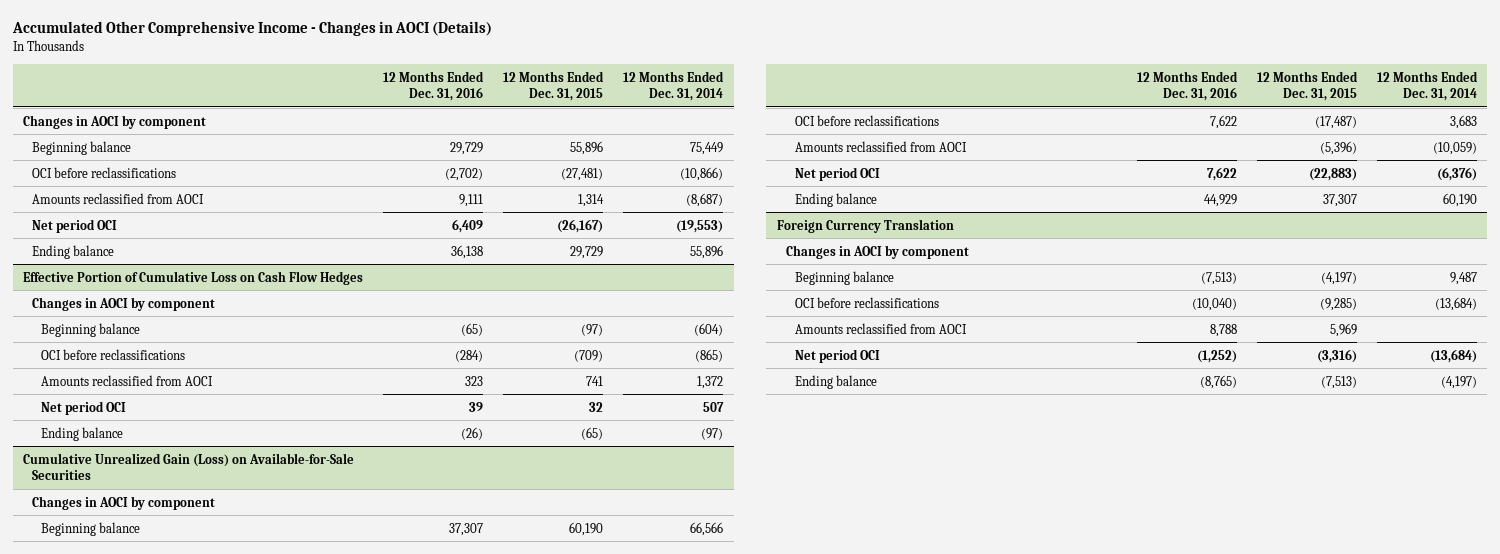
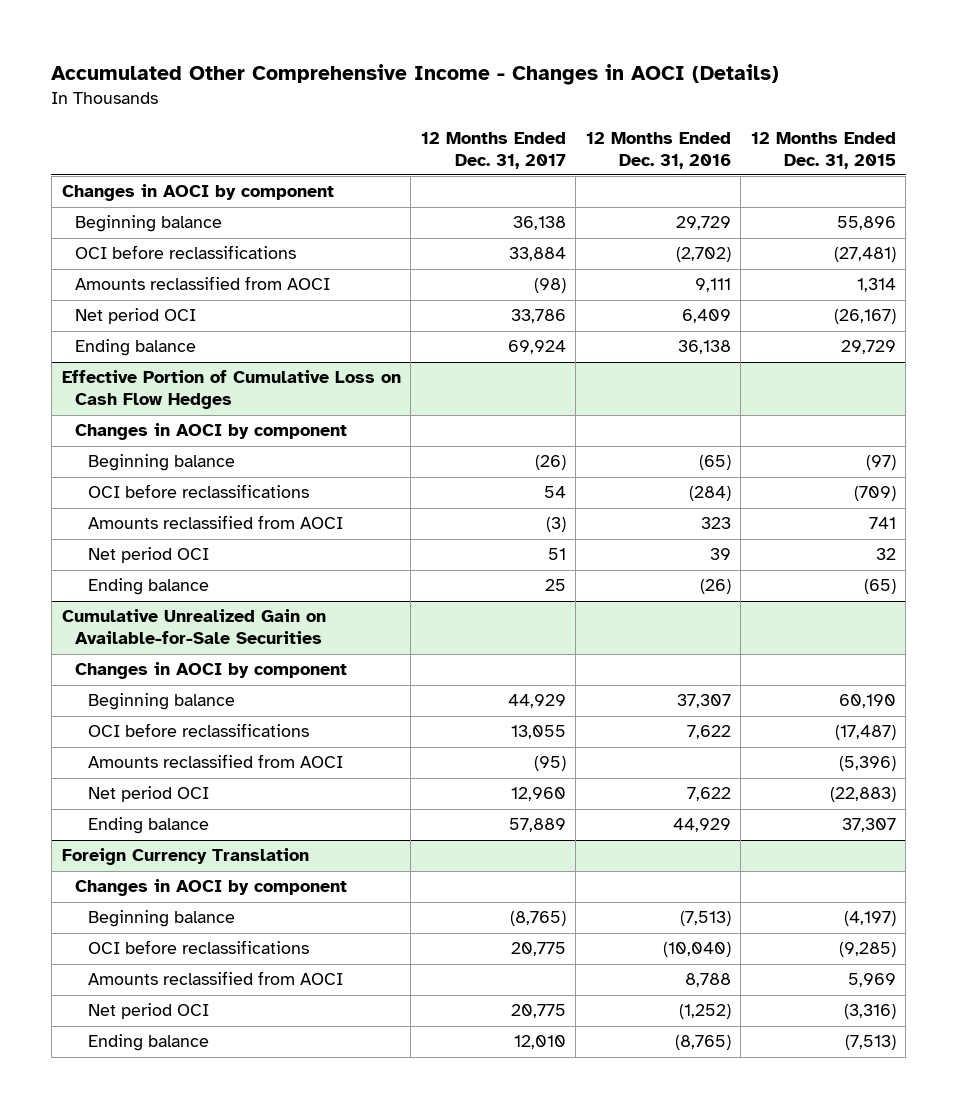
[623,70,725,101] 12 Months Ended Dec. 31, 2014 -> none
none -> [420,131,566,169] 12 Months Ended Dec. 31, 2017
[22,452,354,480] Cumulative Unrealized Gain (Loss) on Available-for-Sale Securities -> [61,609,326,645] Cumulative Unrealized Gain on Available-for-Sale Securities

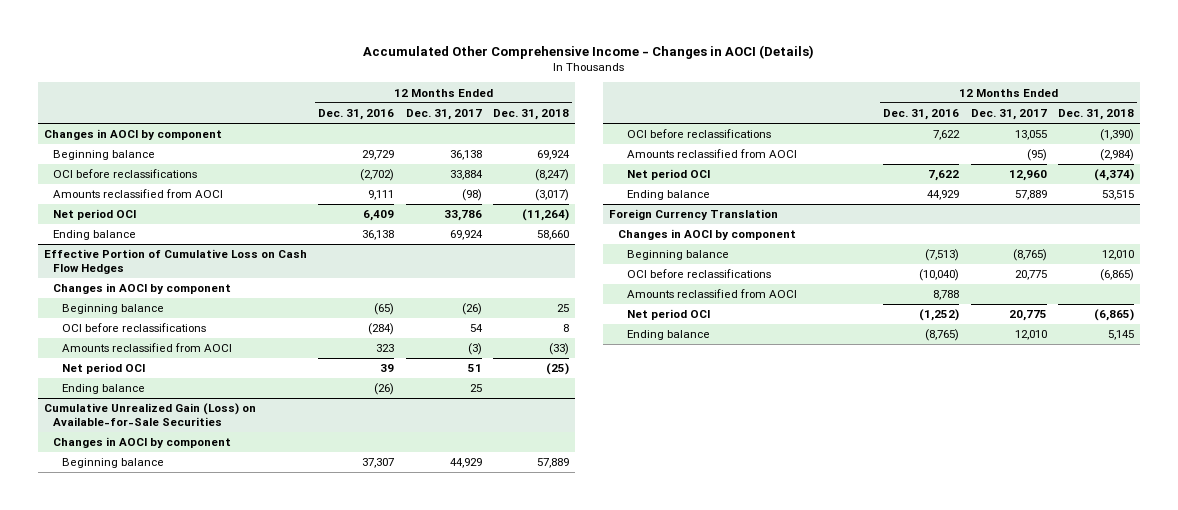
[750,131,896,169] 12 Months Ended Dec. 31, 2015 -> none
none -> [493,109,570,121] Dec. 31, 2018
[61,609,326,645] Cumulative Unrealized Gain on Available-for-Sale Securities -> [43,403,256,427] Cumulative Unrealized Gain (Loss) on Available-for-Sale Securities

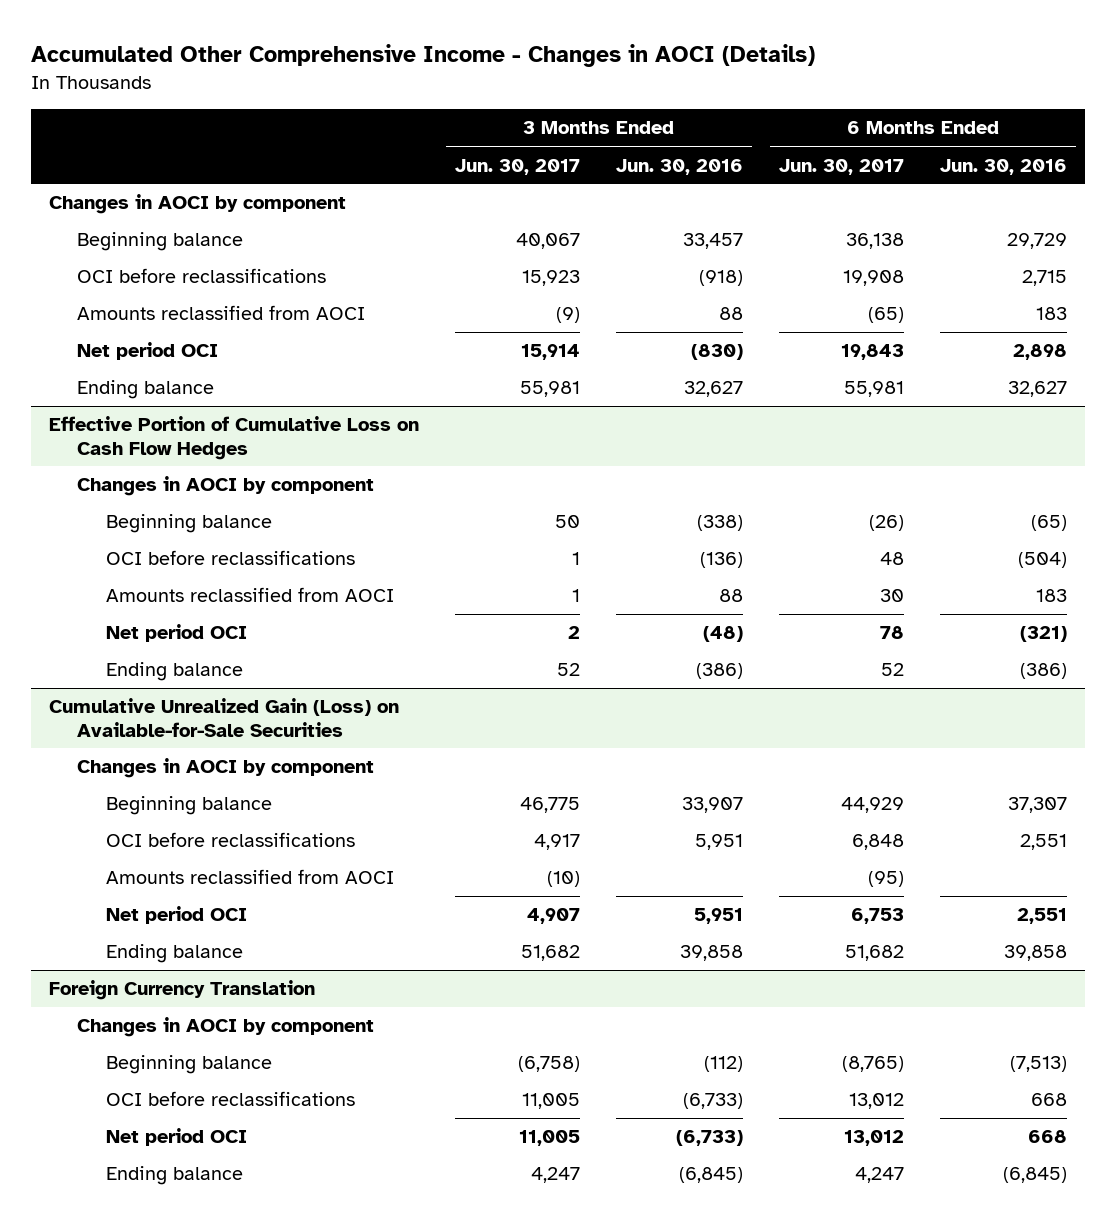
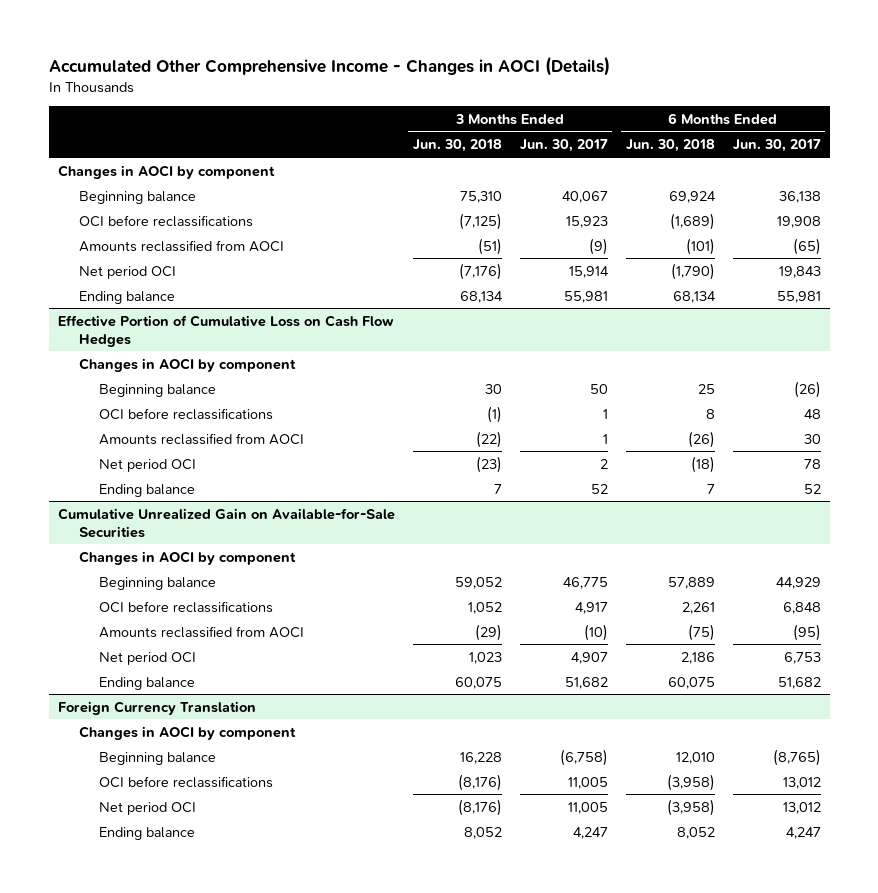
[615,158,743,175] Jun. 30, 2016 -> none
[940,158,1068,175] Jun. 30, 2016 -> none
none -> [412,139,502,153] Jun. 30, 2018
none -> [625,139,715,153] Jun. 30, 2018
[48,698,399,737] Cumulative Unrealized Gain (Loss) on Available-for-Sale Securities -> [57,507,395,538] Cumulative Unrealized Gain on Available-for-Sale Securities

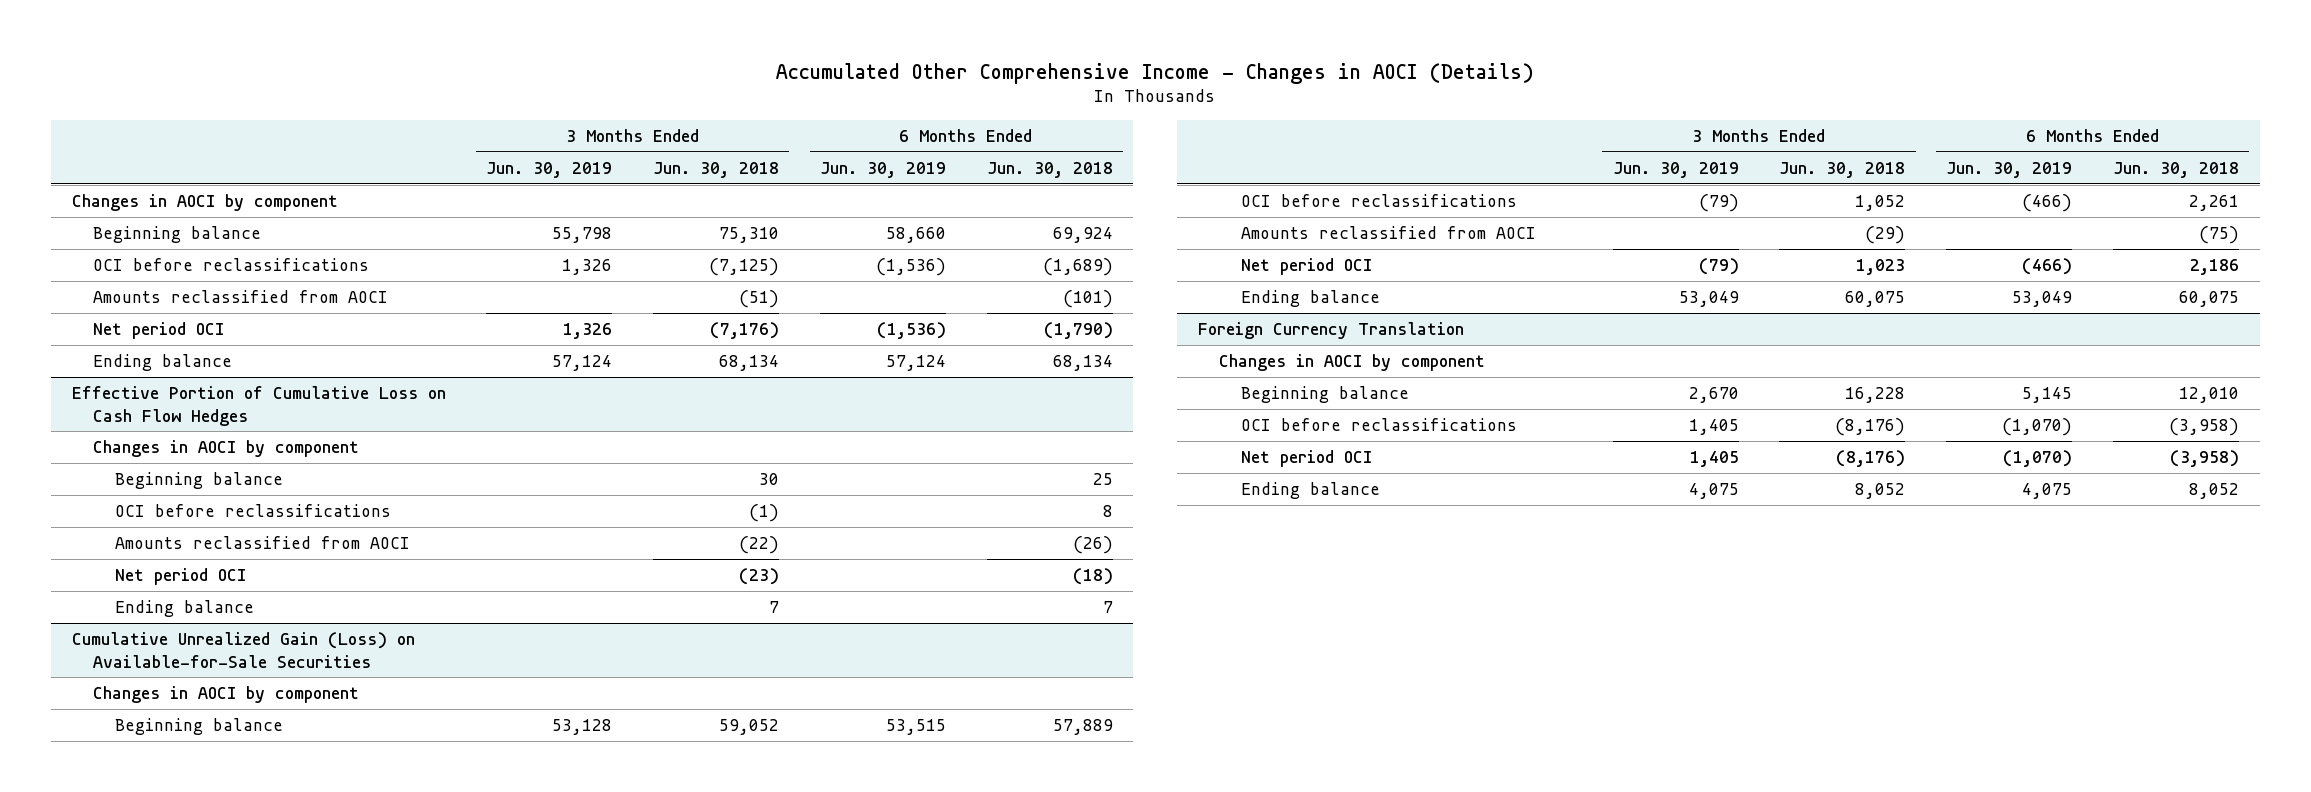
[519,139,608,153] Jun. 30, 2017 -> none
[732,139,821,153] Jun. 30, 2017 -> none
none -> [486,161,613,178] Jun. 30, 2019
none -> [820,161,947,178] Jun. 30, 2019
[57,507,395,538] Cumulative Unrealized Gain on Available-for-Sale Securities -> [71,632,415,668] Cumulative Unrealized Gain (Loss) on Available-for-Sale Securities

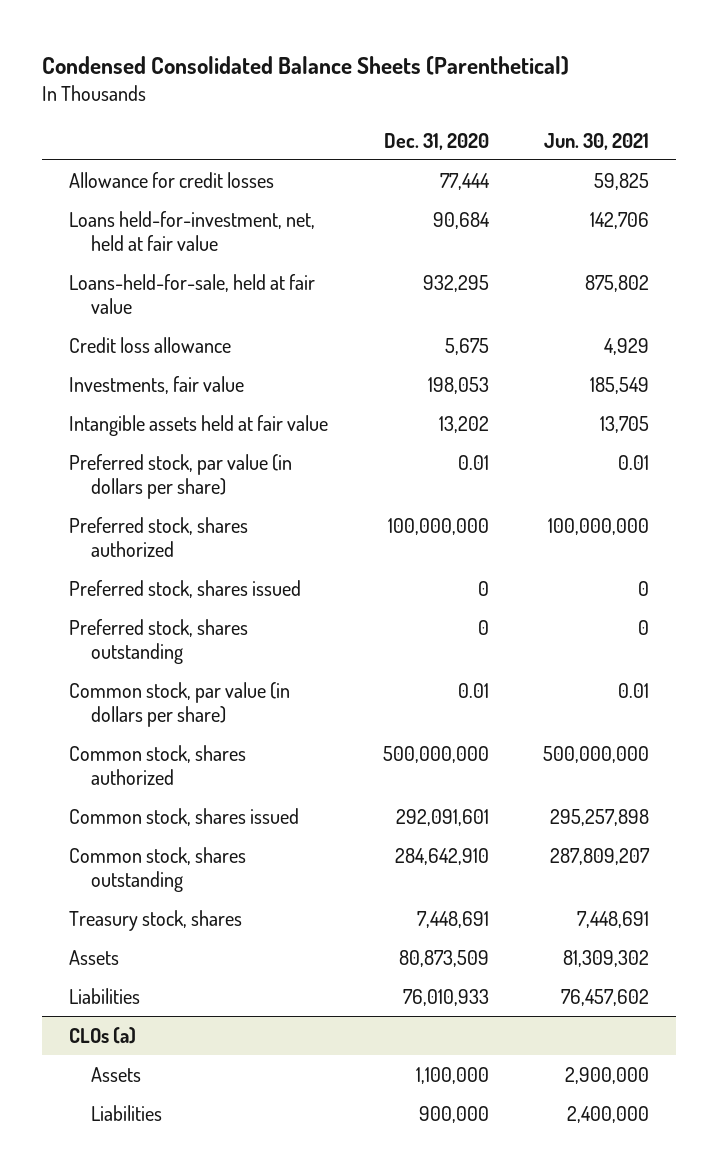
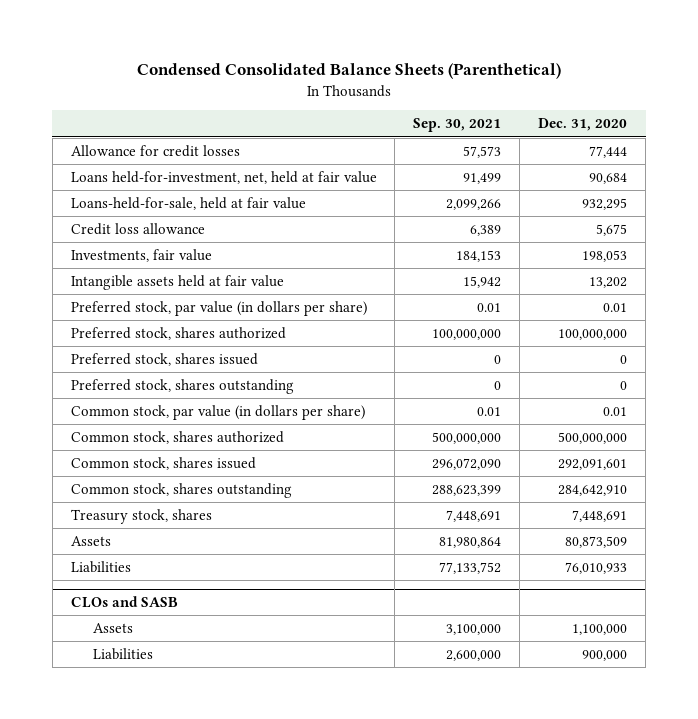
[543,132,649,150] Jun. 30, 2021 -> none
none -> [413,118,502,133] Sep. 30, 2021
[69,1026,137,1044] CLOs (a) -> [70,595,178,608] CLOs and SASB

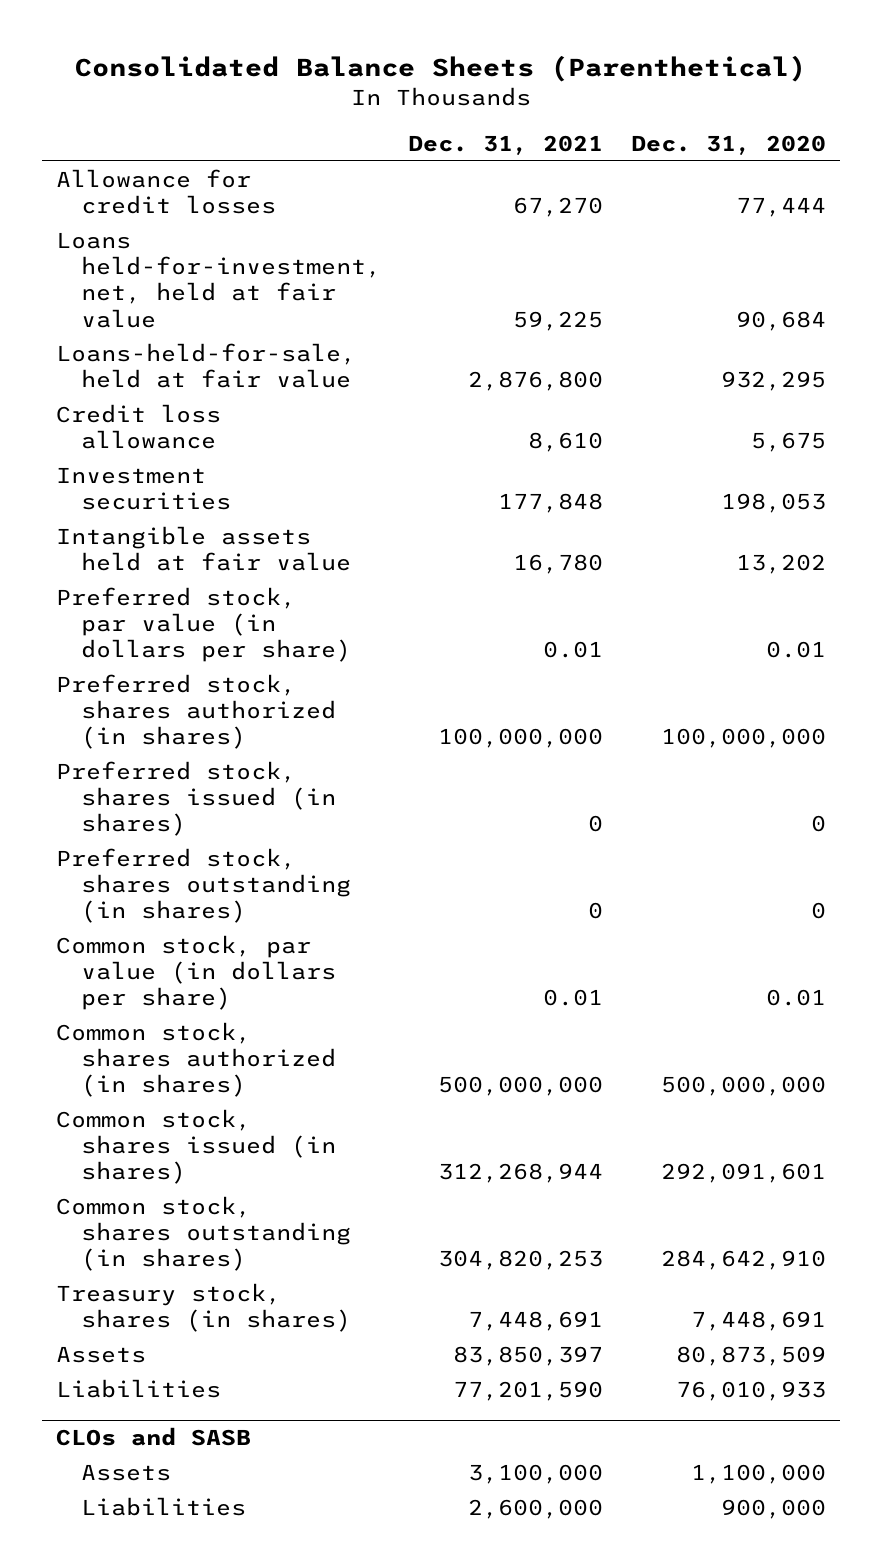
[136,63,561,80] Condensed Consolidated Balance Sheets (Parenthetical) -> [75,54,807,82] Consolidated Balance Sheets (Parenthetical)
[413,118,502,133] Sep. 30, 2021 -> none
none -> [408,134,604,155] Dec. 31, 2021
[70,248,212,262] Investments, fair value -> [56,466,231,511] Investment securities
[70,326,286,340] Preferred stock, shares authorized -> [56,673,336,750] Preferred stock, shares authorized (in shares)
[70,352,258,366] Preferred stock, shares issued -> [56,760,336,837] Preferred stock, shares issued (in shares)
[70,378,294,394] Preferred stock, shares outstanding -> [56,847,351,924] Preferred stock, shares outstanding (in shares)
[70,430,284,444] Common stock, shares authorized -> [56,1021,336,1098] Common stock, shares authorized (in shares)
[70,456,256,470] Common stock, shares issued -> [56,1108,336,1185] Common stock, shares issued (in shares)
[70,482,292,498] Common stock, shares outstanding -> [56,1195,351,1272] Common stock, shares outstanding (in shares)
[70,508,212,524] Treasury stock, shares -> [56,1282,351,1333] Treasury stock, shares (in shares)

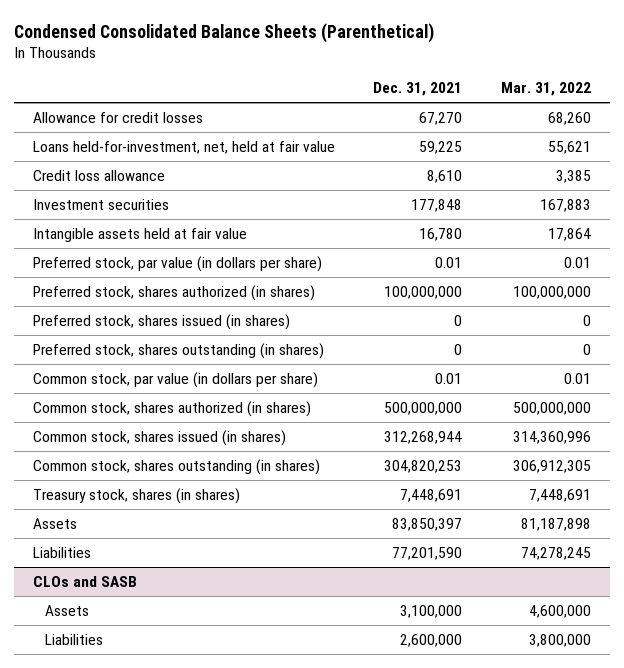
[75,54,807,82] Consolidated Balance Sheets (Parenthetical) -> [13,22,434,43] Condensed Consolidated Balance Sheets (Parenthetical)
[630,134,826,155] Dec. 31, 2020 -> none
none -> [500,82,591,97] Mar. 31, 2022
[56,342,357,389] Loans-held-for-sale, held at fair value -> none

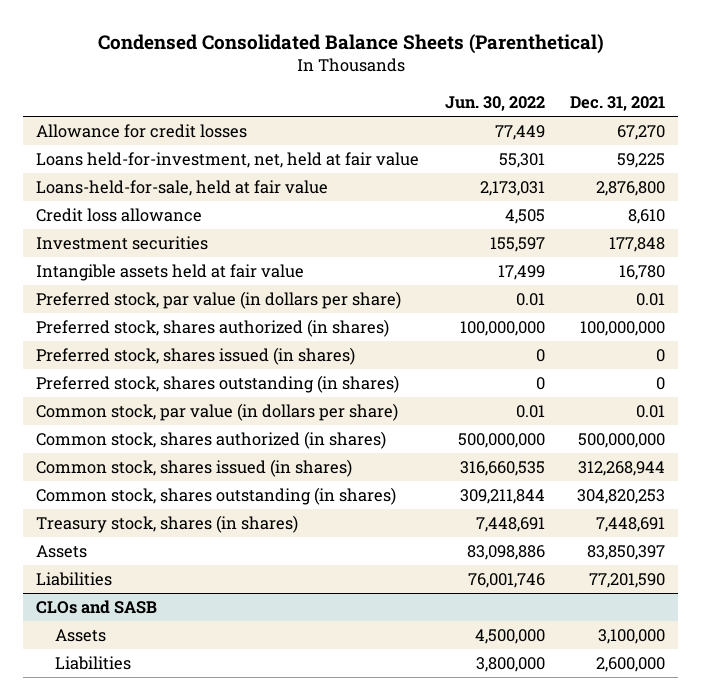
[500,82,591,97] Mar. 31, 2022 -> none
none -> [444,96,545,112] Jun. 30, 2022
none -> [35,180,328,197] Loans-held-for-sale, held at fair value

